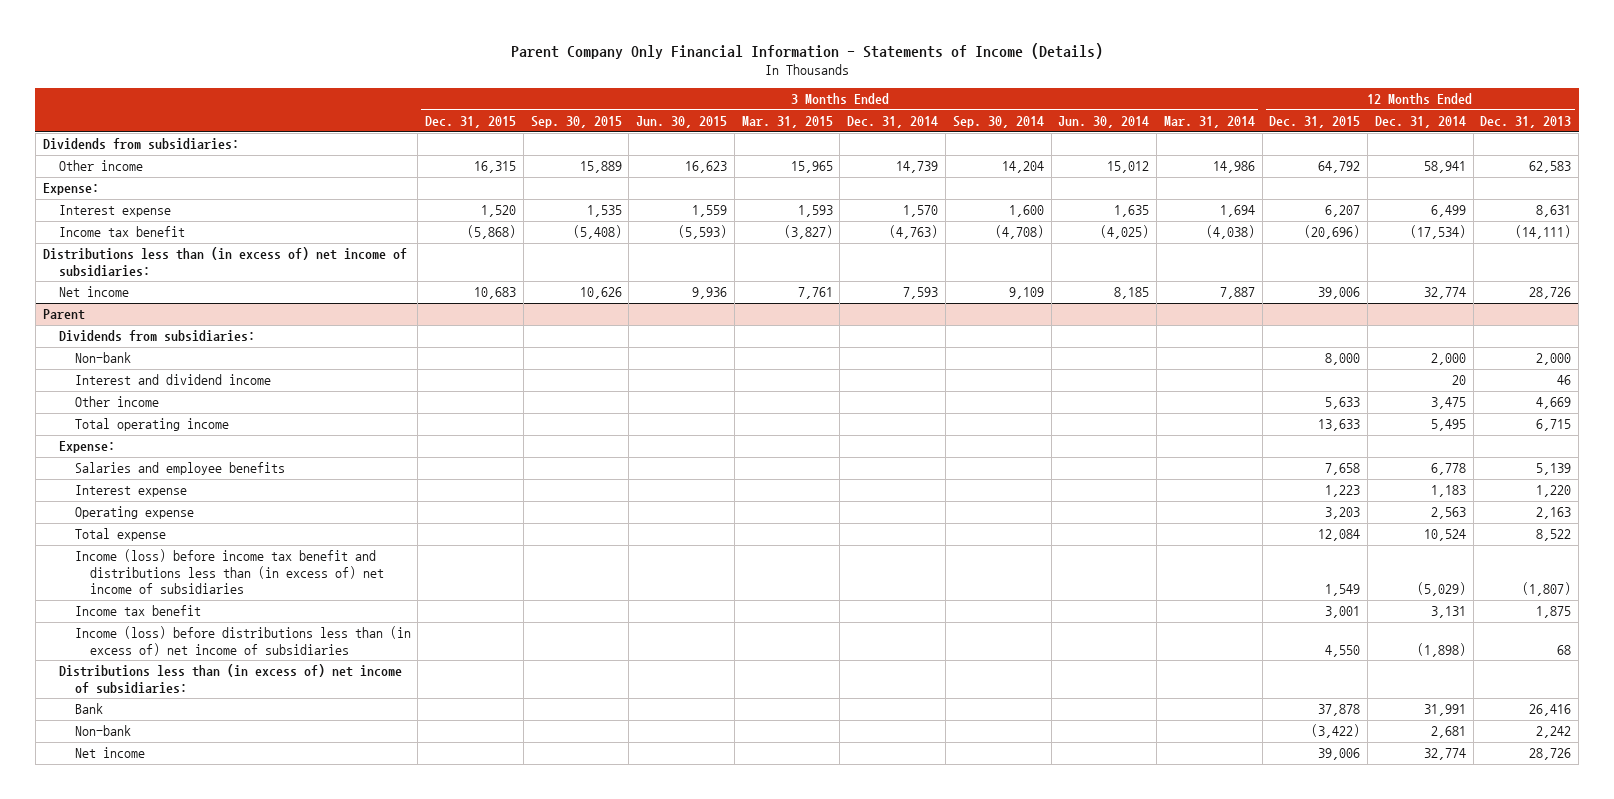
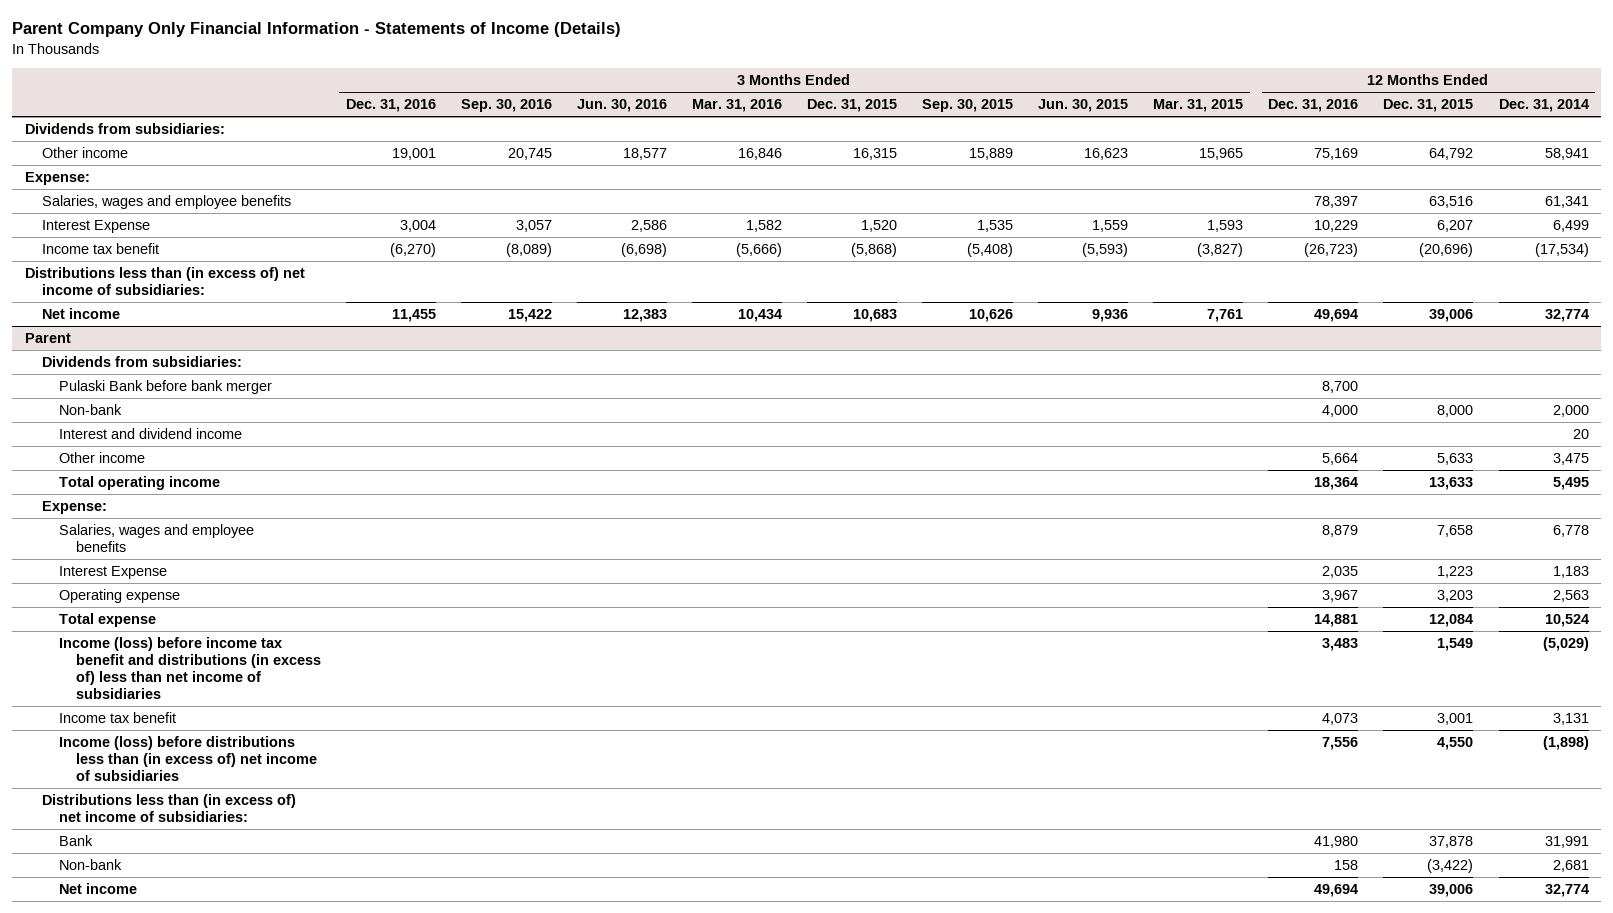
[847,116,939,129] Dec. 31, 2014 -> none
[952,116,1044,129] Sep. 30, 2014 -> none
[1058,116,1150,129] Jun. 30, 2014 -> none
[1163,116,1255,129] Mar. 31, 2014 -> none
[1480,116,1572,129] Dec. 31, 2013 -> none
none -> [345,99,436,113] Dec. 31, 2016
none -> [460,99,552,113] Sep. 30, 2016
none -> [576,99,667,113] Jun. 30, 2016
none -> [691,99,782,113] Mar. 31, 2016
none -> [1268,99,1359,113] Dec. 31, 2016
none -> [41,195,291,210] Salaries, wages and employee benefits
[58,205,171,218] Interest expense -> [41,220,150,234] Interest Expense
none -> [58,380,272,395] Pulaski Bank before bank merger
[74,462,285,476] Salaries and employee benefits -> [58,524,254,552] Salaries, wages and employee benefits
[74,485,187,498] Interest expense -> [58,566,167,580] Interest Expense
[74,549,385,595] Income (loss) before income tax benefit and distributions less than (in excess of) net income of subsidiaries -> [58,637,321,699] Income (loss) before income tax benefit and distributions (in excess of) less than net income of subsidiaries

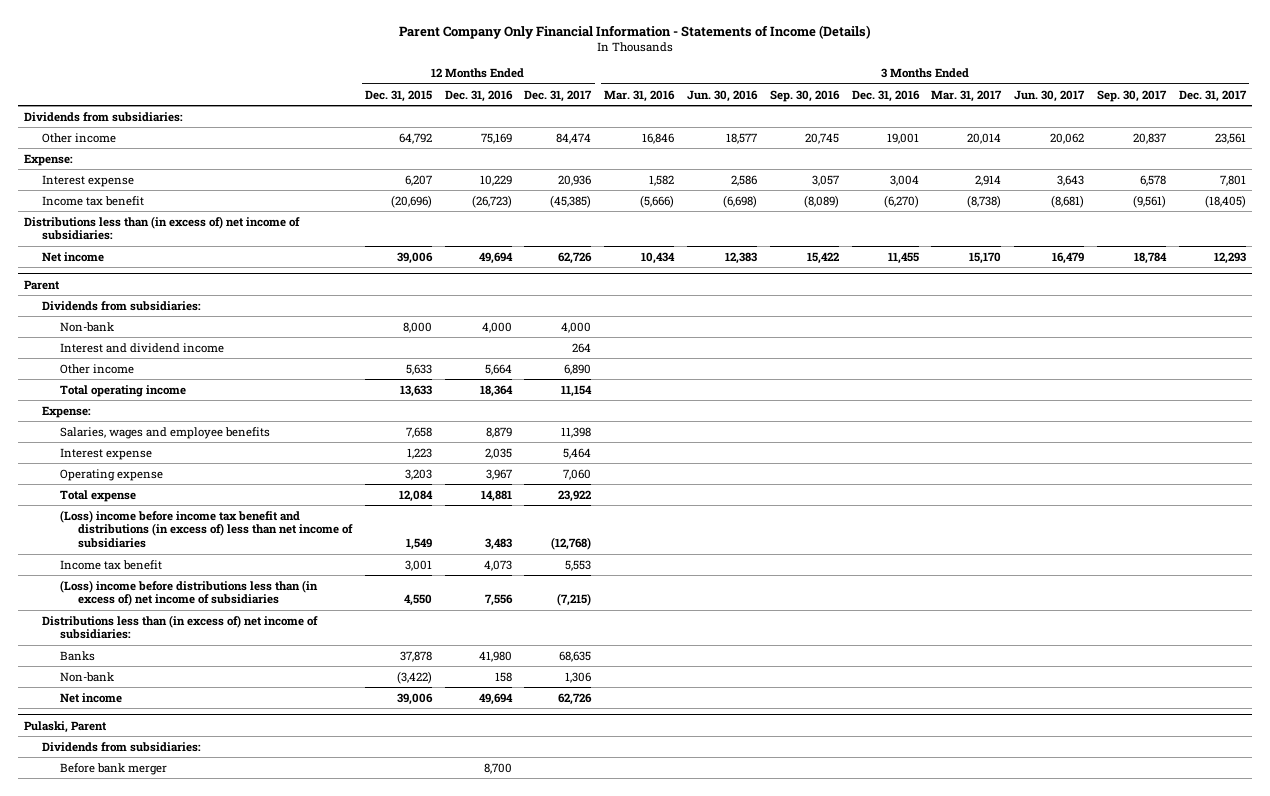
[807,99,898,113] Dec. 31, 2015 -> none
[922,99,1014,113] Sep. 30, 2015 -> none
[1038,99,1129,113] Jun. 30, 2015 -> none
[1153,99,1244,113] Mar. 31, 2015 -> none
[1498,99,1589,113] Dec. 31, 2014 -> none
none -> [524,89,593,102] Dec. 31, 2017
none -> [931,89,1003,102] Mar. 31, 2017
none -> [1014,89,1086,102] Jun. 30, 2017
none -> [1097,89,1168,102] Sep. 30, 2017
none -> [1178,89,1247,102] Dec. 31, 2017
[41,195,291,210] Salaries, wages and employee benefits -> none
[41,220,150,234] Interest Expense -> [42,174,135,187] Interest expense
[58,380,272,395] Pulaski Bank before bank merger -> none
[58,566,167,580] Interest Expense -> [60,447,153,460] Interest expense
[58,637,321,699] Income (loss) before income tax benefit and distributions (in excess of) less than net income of subsidiaries -> [60,509,354,549] (Loss) income before income tax benefit and distributions (in excess of) less than net income of subsidiaries
[58,736,317,781] Income (loss) before distributions less than (in excess of) net income of subsidiaries -> [60,579,319,607] (Loss) income before distributions less than (in excess of) net income of subsidiaries
[58,835,93,847] Bank -> [60,650,96,661] Banks
none -> [24,720,108,733] Pulaski, Parent
none -> [42,741,202,752] Dividends from subsidiaries:
none -> [60,762,168,775] Before bank merger

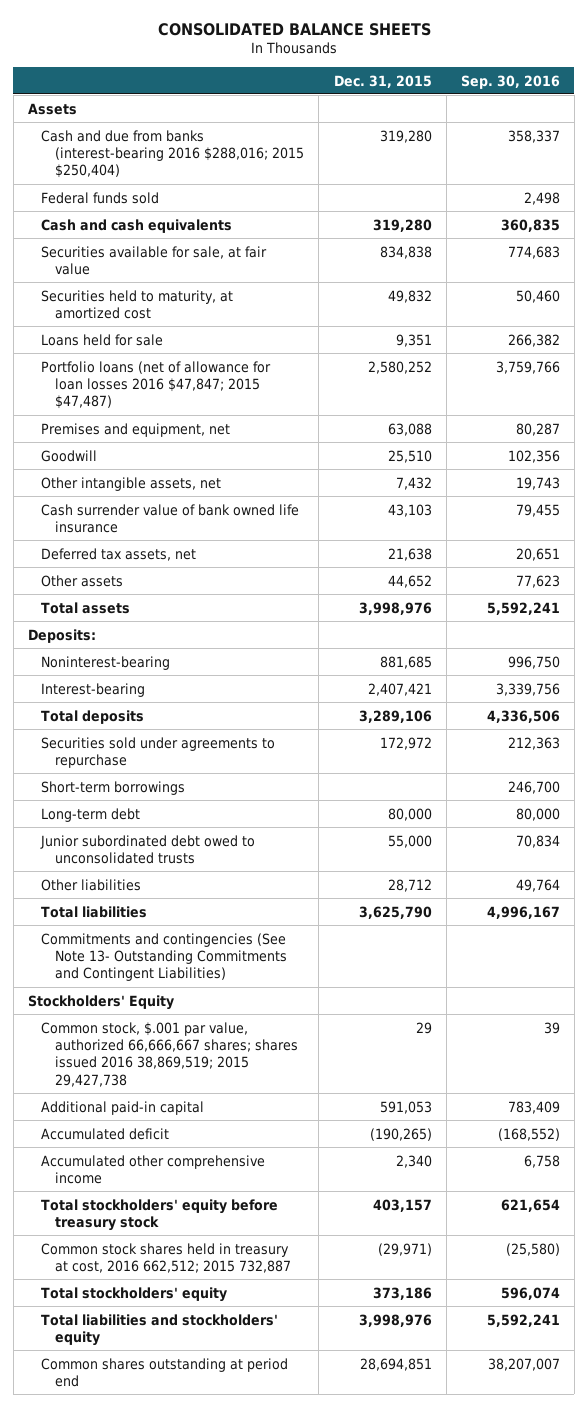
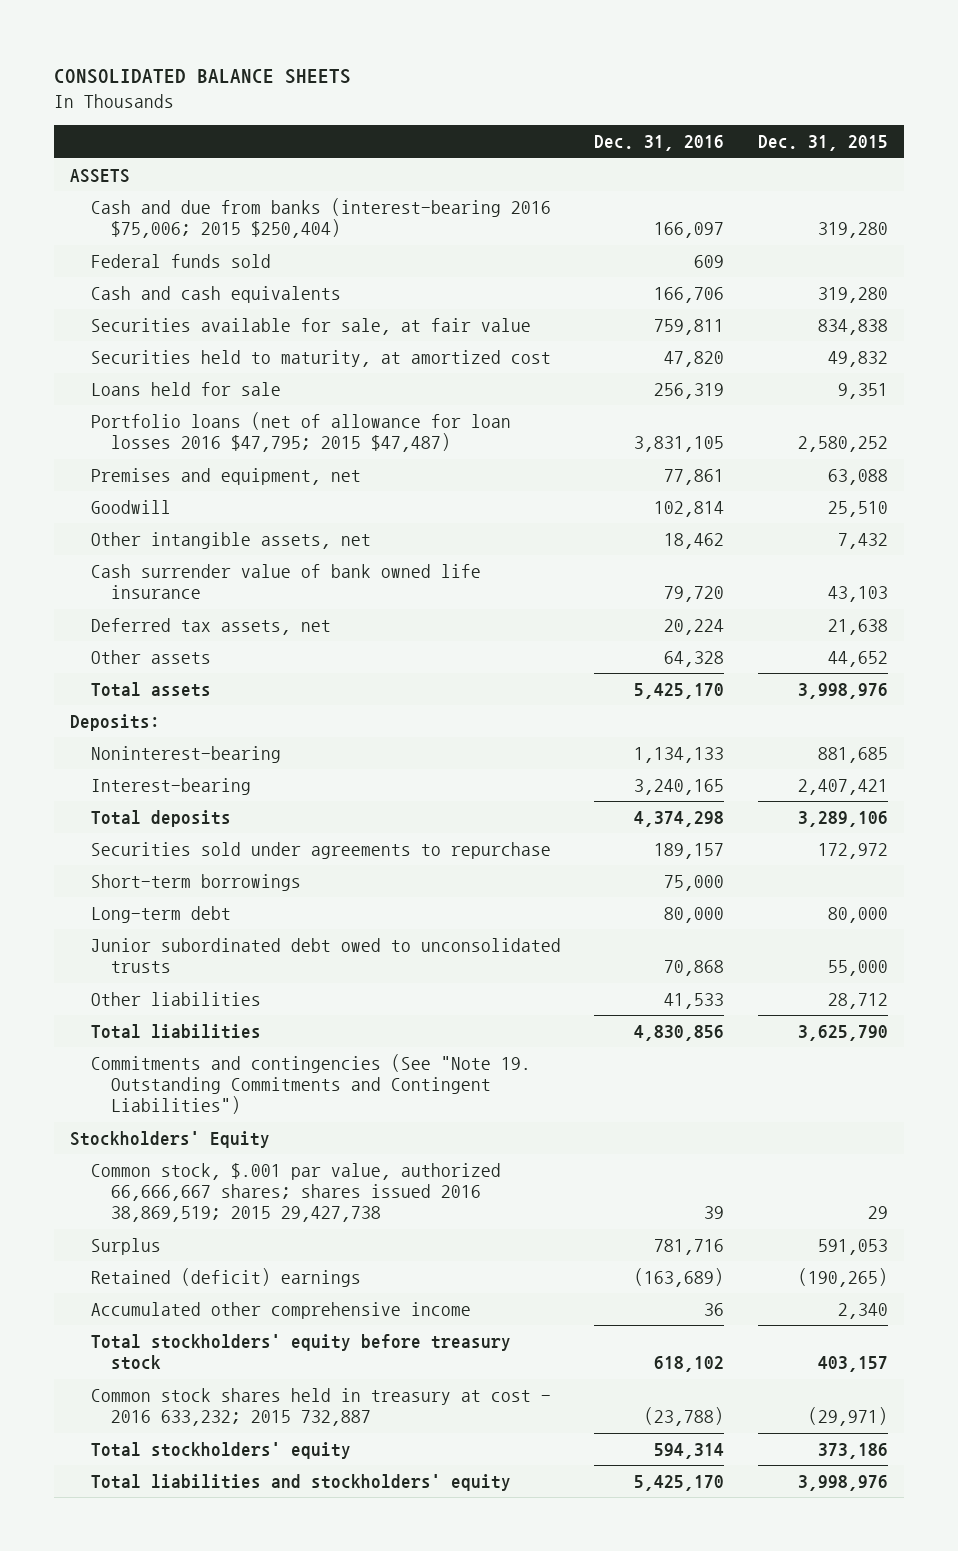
[460,74,560,89] Sep. 30, 2016 -> none
none -> [594,135,725,152] Dec. 31, 2016
[27,102,77,115] Assets -> [70,169,131,184] ASSETS
[41,129,305,179] Cash and due from banks (interest-bearing 2016 $288,016; 2015 $250,404) -> [90,198,551,239] Cash and due from banks (interest-bearing 2016 $75,006; 2015 $250,404)
[41,360,272,410] Portfolio loans (net of allowance for loan losses 2016 $47,847; 2015 $47,487) -> [90,412,511,453] Portfolio loans (net of allowance for loan losses 2016 $47,795; 2015 $47,487)
[41,932,288,982] Commitments and contingencies (See Note 13- Outstanding Commitments and Contingent Liabilities) -> [90,1054,531,1115] Commitments and contingencies (See "Note 19. Outstanding Commitments and Contingent Liabilities")
[41,1100,205,1115] Additional paid-in capital -> [90,1238,161,1256] Surplus
[41,1127,170,1140] Accumulated deficit -> [90,1268,361,1288] Retained (deficit) earnings
[41,1242,292,1273] Common stock shares held in treasury at cost, 2016 662,512; 2015 732,887 -> [90,1388,551,1427] Common stock shares held in treasury at cost - 2016 633,232; 2015 732,887
[41,1357,289,1387] Common shares outstanding at period end -> none

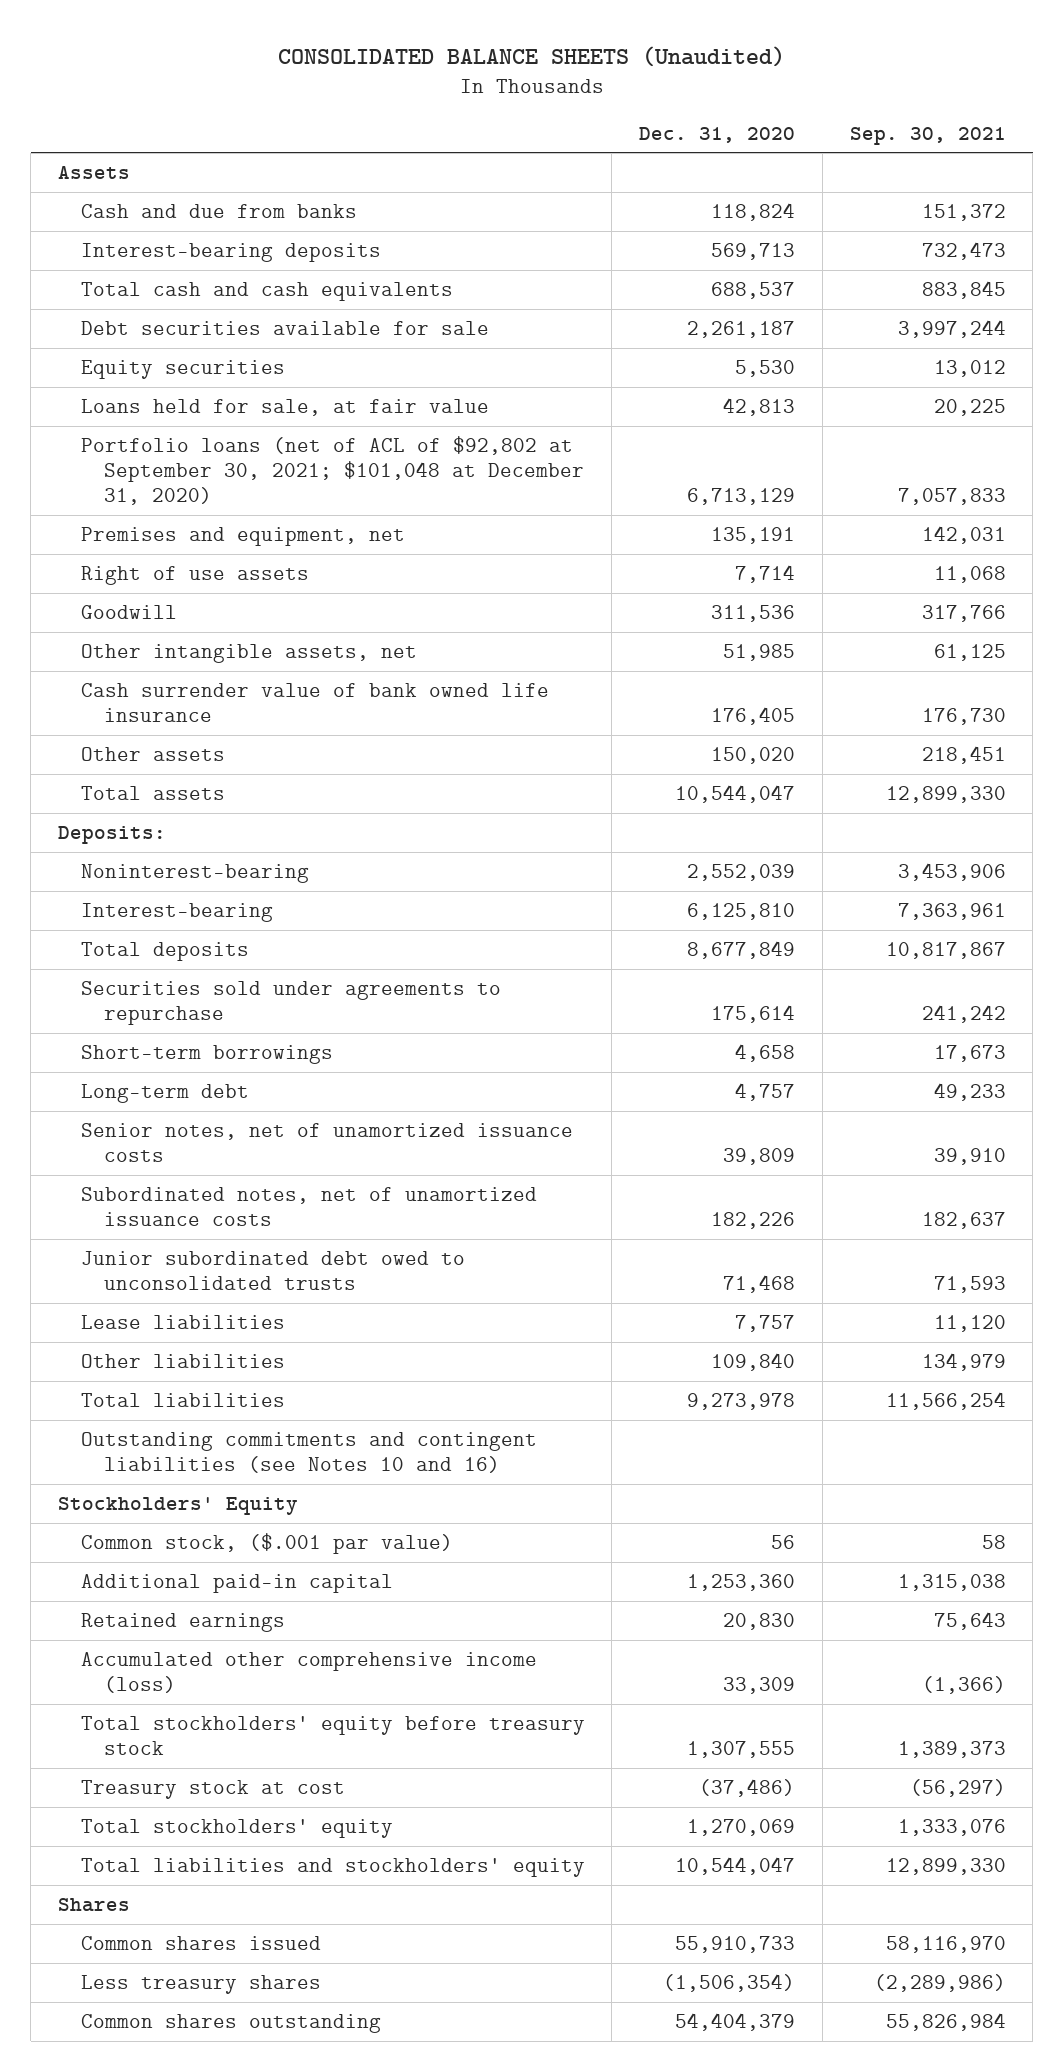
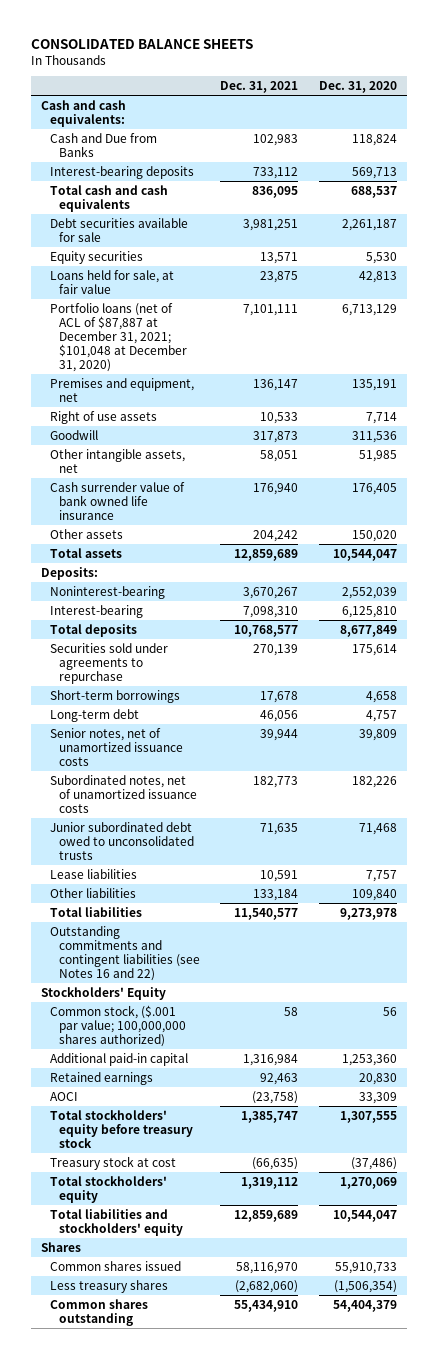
[277,45,785,67] CONSOLIDATED BALANCE SHEETS (Unaudited) -> [30,38,253,49] CONSOLIDATED BALANCE SHEETS
[849,126,1006,145] Sep. 30, 2021 -> none
none -> [220,81,299,94] Dec. 31, 2021
[57,165,130,179] Assets -> none
none -> [40,99,126,127] Cash and cash equivalents:
[80,203,357,218] Cash and due from banks -> [49,132,157,157] Cash and Due from Banks
[80,435,584,505] Portfolio loans (net of ACL of $92,802 at September 30, 2021; $101,048 at December 31, 2020) -> [49,302,187,372] Portfolio loans (net of ACL of $87,887 at December 31, 2021; $101,048 at December 31, 2020)
[80,1431,537,1473] Outstanding commitments and contingent liabilities (see Notes 10 and 16) -> [49,925,200,981] Outstanding commitments and contingent liabilities (see Notes 16 and 22)
[80,1532,453,1554] Common stock, ($.001 par value) -> [49,1004,186,1047] Common stock, ($.001 par value; 100,000,000 shares authorized)
[80,1651,537,1693] Accumulated other comprehensive income (loss) -> [49,1091,78,1101] AOCI

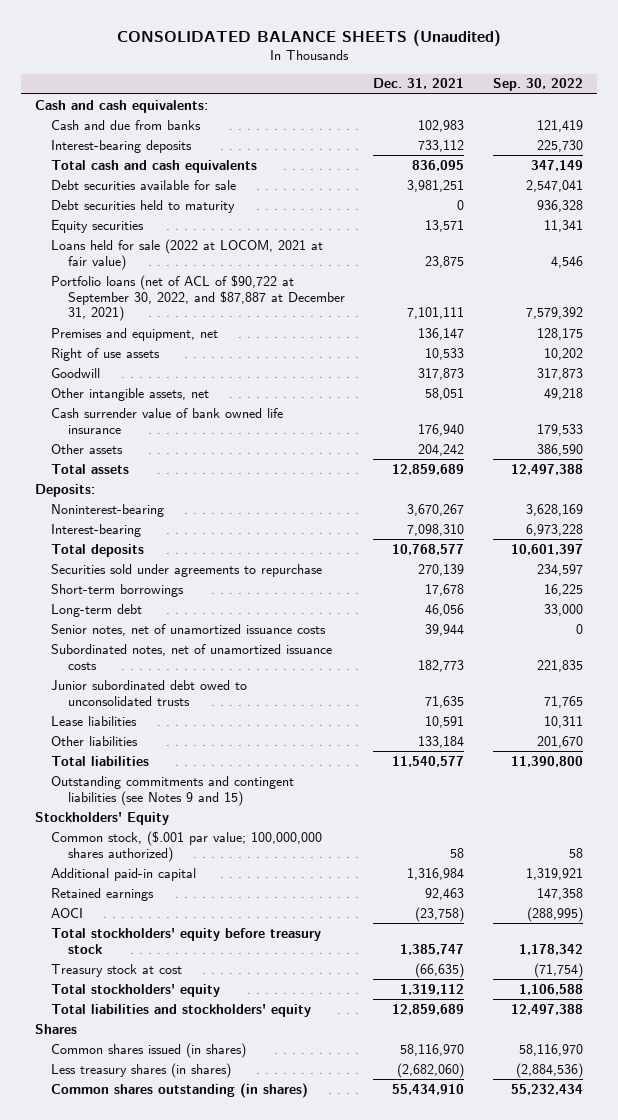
[30,38,253,49] CONSOLIDATED BALANCE SHEETS -> [116,29,501,46] CONSOLIDATED BALANCE SHEETS (Unaudited)
[318,81,397,94] Dec. 31, 2020 -> none
none -> [492,78,583,92] Sep. 30, 2022
[49,132,157,157] Cash and Due from Banks -> [51,119,202,130] Cash and due from banks
none -> [51,199,236,213] Debt securities held to maturity
[49,269,174,294] Loans held for sale, at fair value -> [51,238,324,270] Loans held for sale (2022 at LOCOM, 2021 at fair value)
[49,302,187,372] Portfolio loans (net of ACL of $87,887 at December 31, 2021; $101,048 at December 31, 2020) -> [51,274,345,322] Portfolio loans (net of ACL of $90,722 at September 30, 2022, and $87,887 at December 31, 2021)
[49,925,200,981] Outstanding commitments and contingent liabilities (see Notes 16 and 22) -> [51,775,295,806] Outstanding commitments and contingent liabilities (see Notes 9 and 15)
[49,1260,181,1271] Common shares issued -> [51,1042,247,1058] Common shares issued (in shares)
[49,1279,168,1293] Less treasury shares -> [51,1062,232,1078] Less treasury shares (in shares)
[49,1298,148,1326] Common shares outstanding -> [51,1082,309,1098] Common shares outstanding (in shares)

